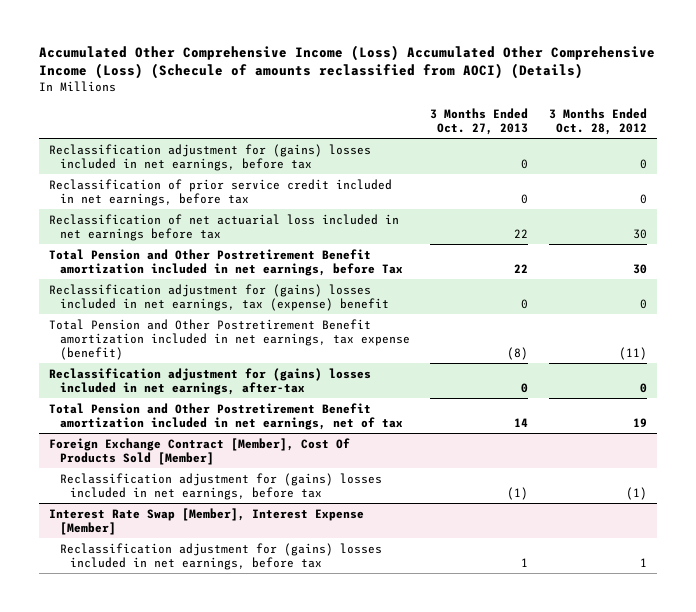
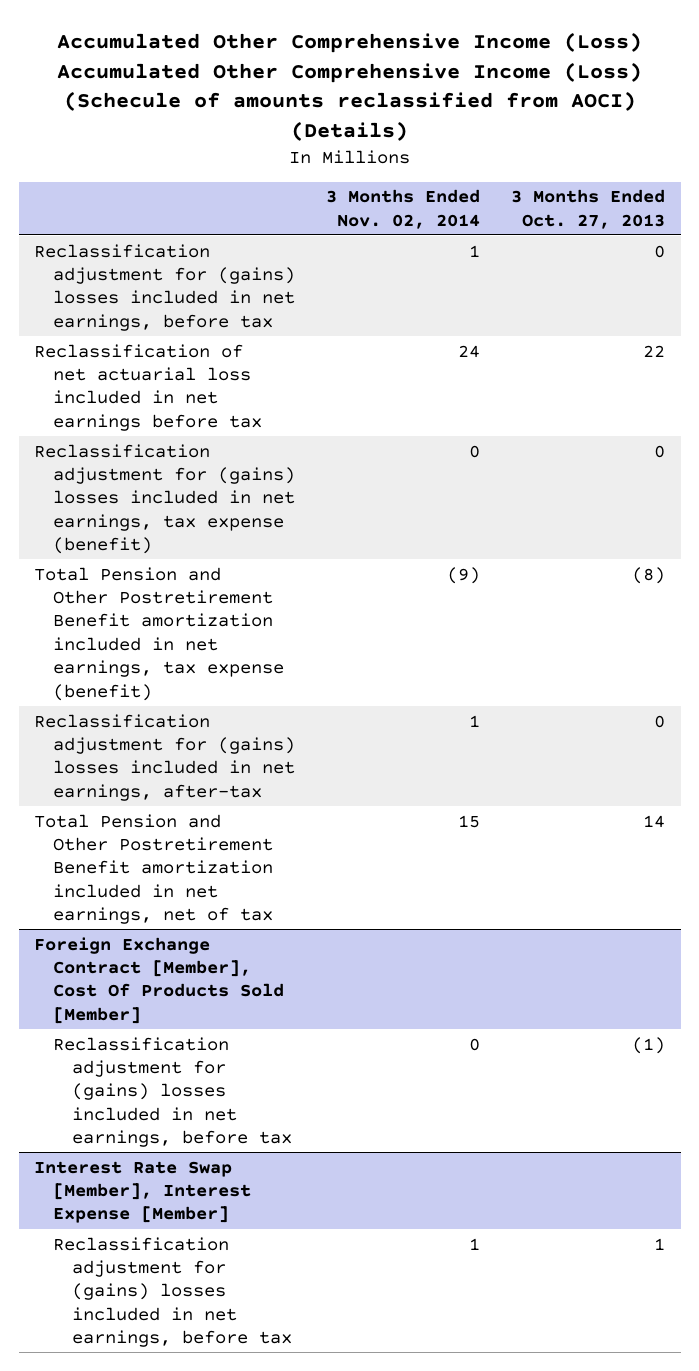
[548,107,647,135] 3 Months Ended Oct. 28, 2012 -> none
none -> [326,189,481,229] 3 Months Ended Nov. 02, 2014
[49,178,393,206] Reclassification of prior service credit included in net earnings, before tax -> none
[49,248,403,276] Total Pension and Other Postretirement Benefit amortization included in net earnings, before Tax -> none
[49,283,389,311] Reclassification adjustment for (gains) losses included in net earnings, tax (expense) benefit -> [34,443,296,555] Reclassification adjustment for (gains) losses included in net earnings, tax expense (benefit)

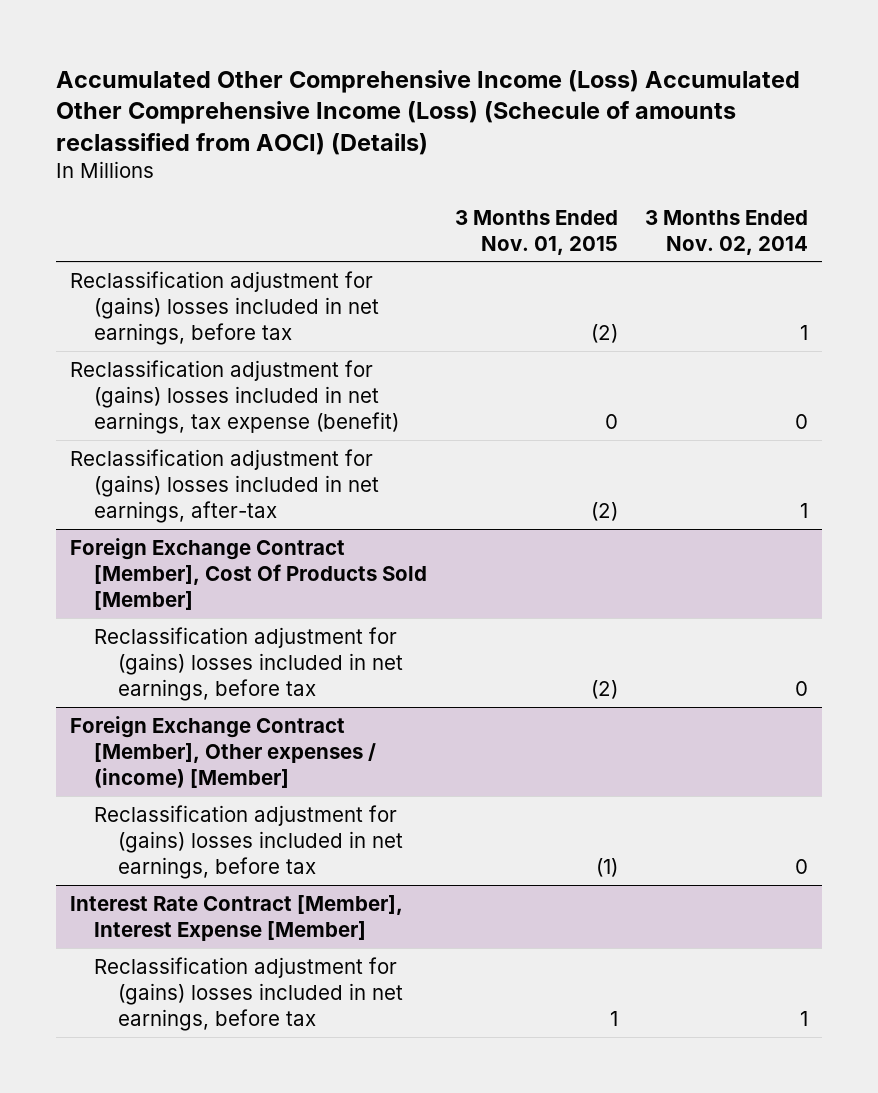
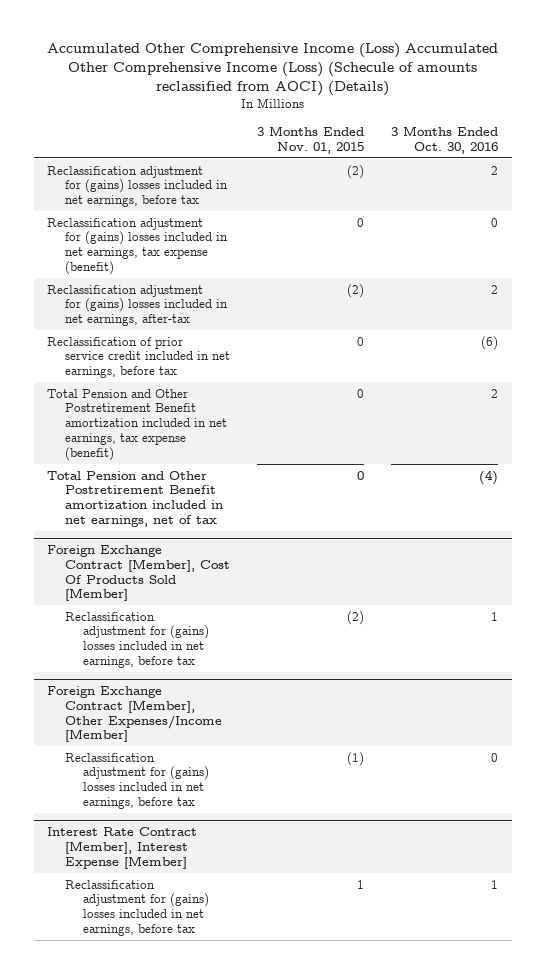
[645,209,809,255] 3 Months Ended Nov. 02, 2014 -> none
none -> [391,125,499,154] 3 Months Ended Oct. 30, 2016
none -> [47,336,230,379] Reclassification of prior service credit included in net earnings, before tax
none -> [47,388,227,461] Total Pension and Other Postretirement Benefit amortization included in net earnings, tax expense (benefit)
none -> [47,470,223,527] Total Pension and Other Postretirement Benefit amortization included in net earnings, net of tax
[69,715,377,788] Foreign Exchange Contract [Member], Other expenses / (income) [Member] -> [47,685,222,743] Foreign Exchange Contract [Member], Other Expenses/Income [Member]

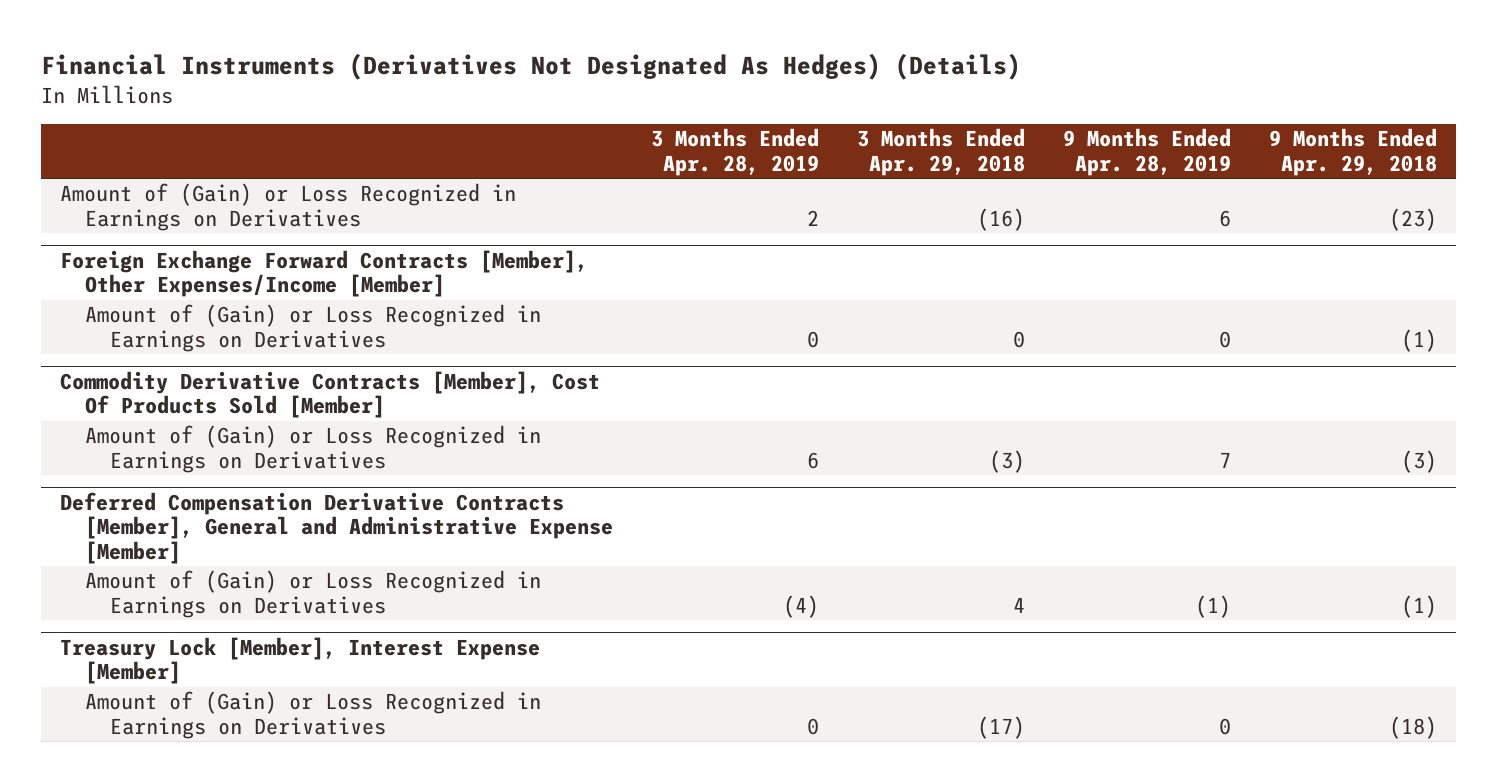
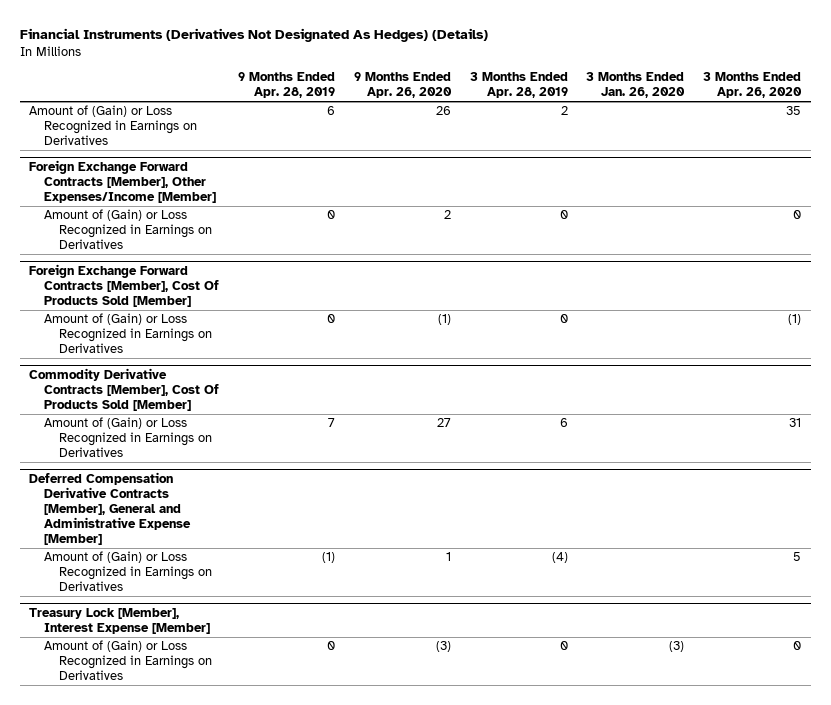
[856,128,1025,176] 3 Months Ended Apr. 29, 2018 -> none
[1268,128,1437,176] 9 Months Ended Apr. 29, 2018 -> none
none -> [353,72,452,99] 9 Months Ended Apr. 26, 2020
none -> [586,72,686,99] 3 Months Ended Jan. 26, 2020
none -> [703,72,803,99] 3 Months Ended Apr. 26, 2020
none -> [29,263,220,307] Foreign Exchange Forward Contracts [Member], Cost Of Products Sold [Member]
none -> [44,313,212,354] Amount of (Gain) or Loss Recognized in Earnings on Derivatives

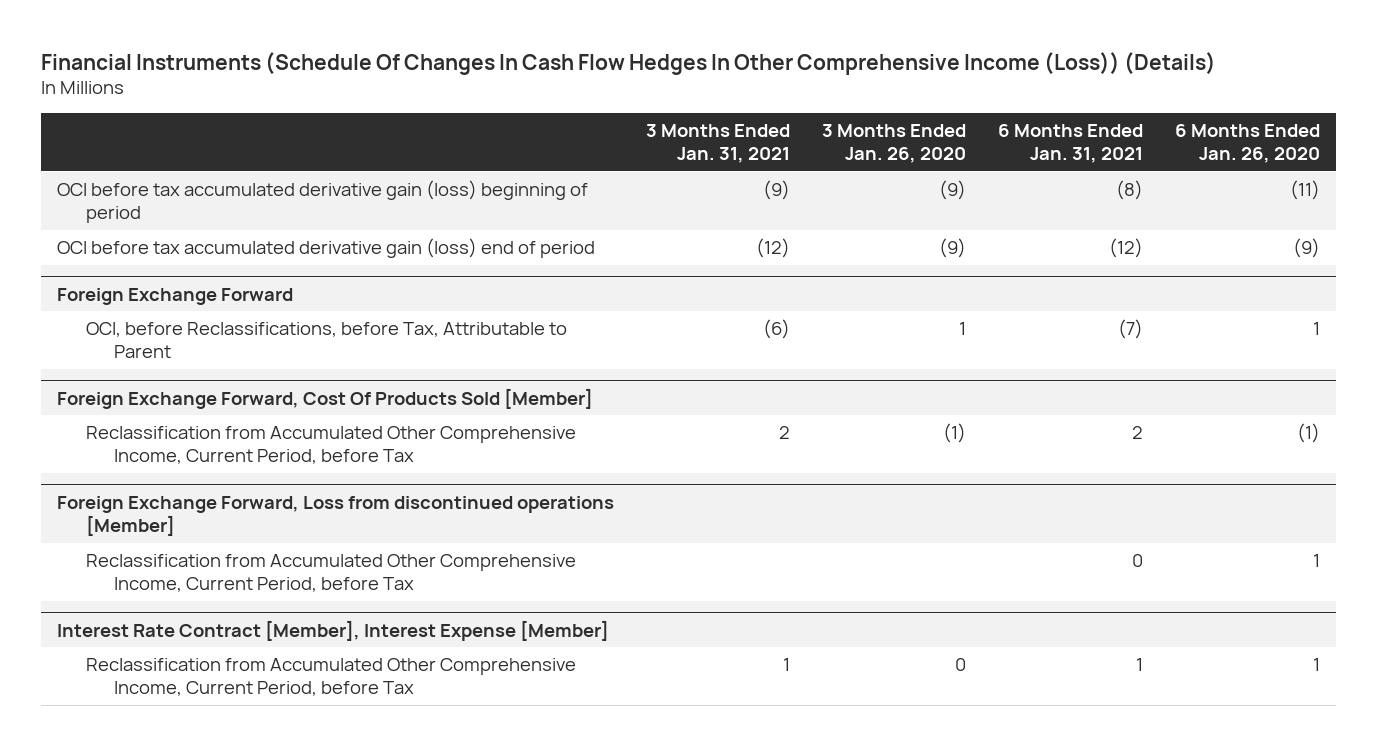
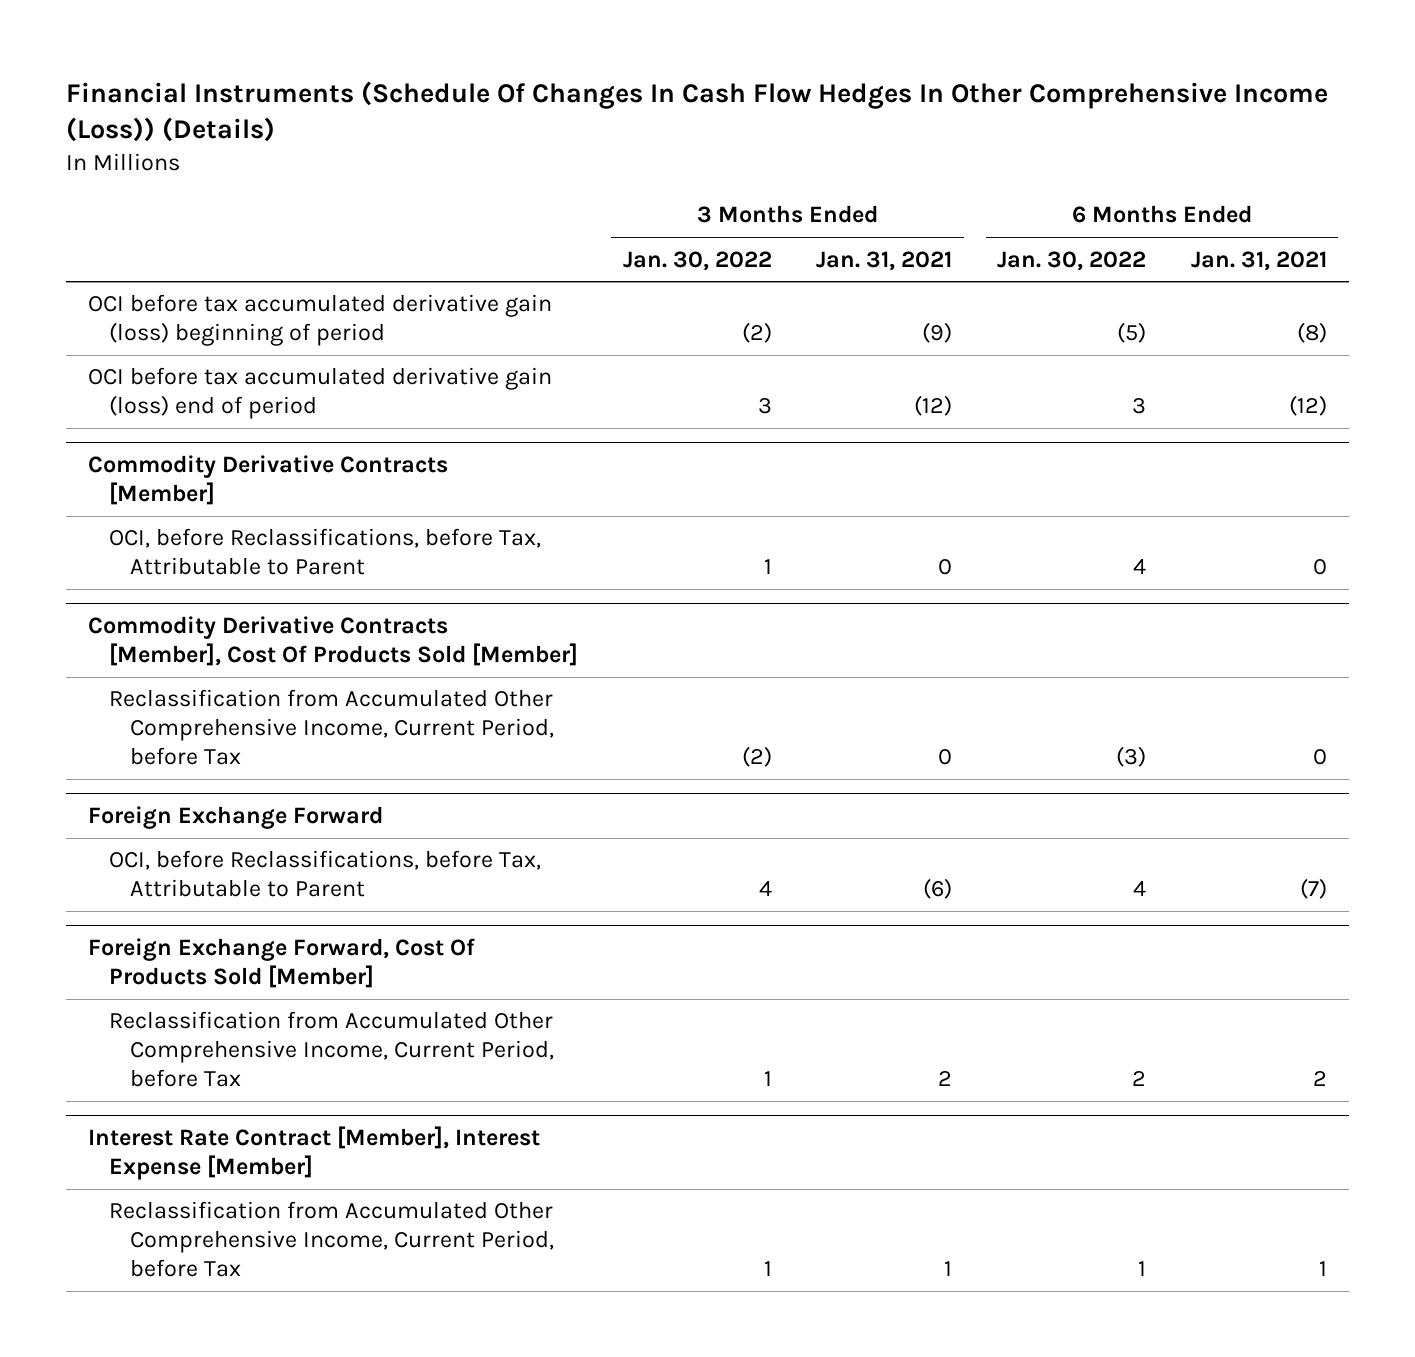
[822,123,967,164] 3 Months Ended Jan. 26, 2020 -> none
[1175,123,1321,164] 6 Months Ended Jan. 26, 2020 -> none
none -> [622,250,772,271] Jan. 30, 2022
none -> [997,250,1147,271] Jan. 30, 2022
none -> [88,454,449,505] Commodity Derivative Contracts [Member]
none -> [108,528,541,576] OCI, before Reclassifications, before Tax, Attributable to Parent
none -> [88,615,578,666] Commodity Derivative Contracts [Member], Cost Of Products Sold [Member]
none -> [108,689,554,766] Reclassification from Accumulated Other Comprehensive Income, Current Period, before Tax
[57,495,615,537] Foreign Exchange Forward, Loss from discontinued operations [Member] -> none
[85,553,576,593] Reclassification from Accumulated Other Comprehensive Income, Current Period, before Tax -> none

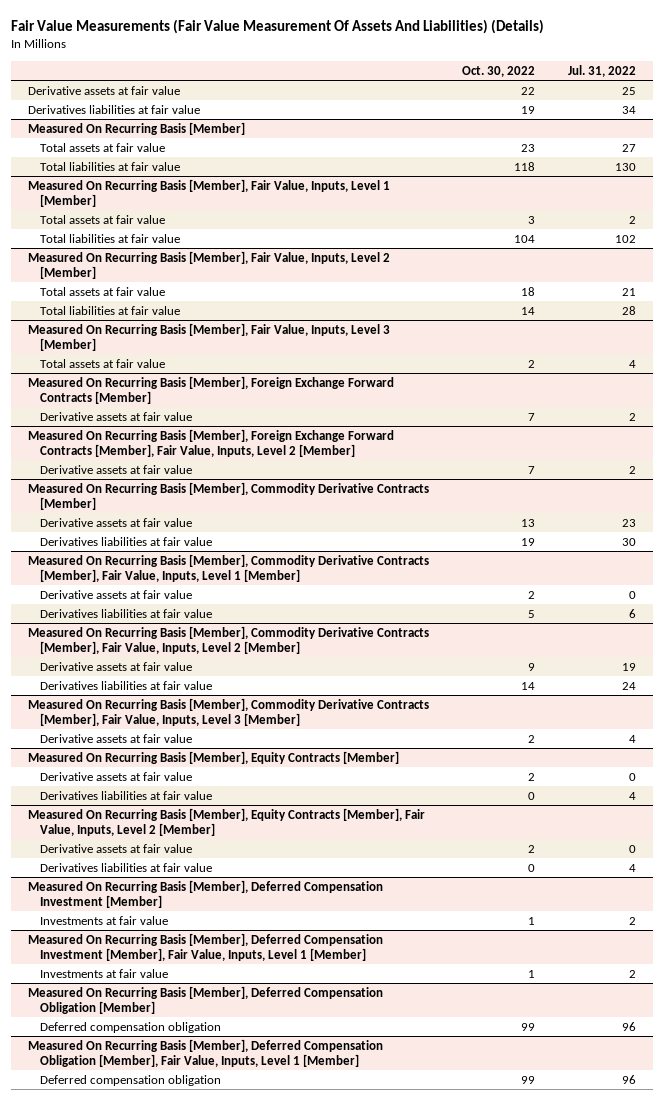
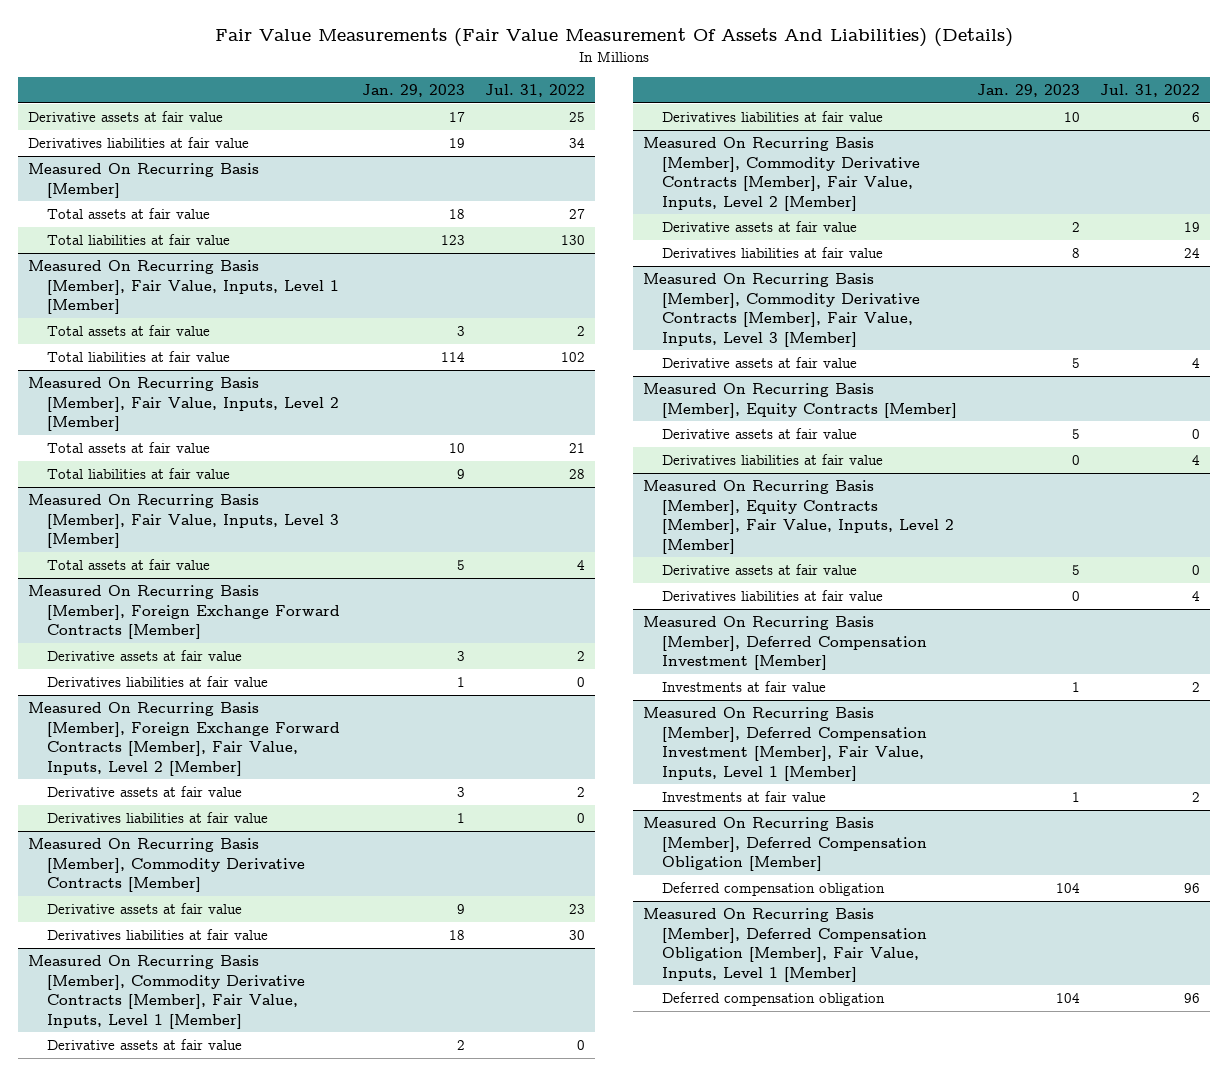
[462,66,536,78] Oct. 30, 2022 -> none
none -> [361,84,465,98] Jan. 29, 2023
none -> [47,676,269,688] Derivatives liabilities at fair value
none -> [47,812,269,824] Derivatives liabilities at fair value

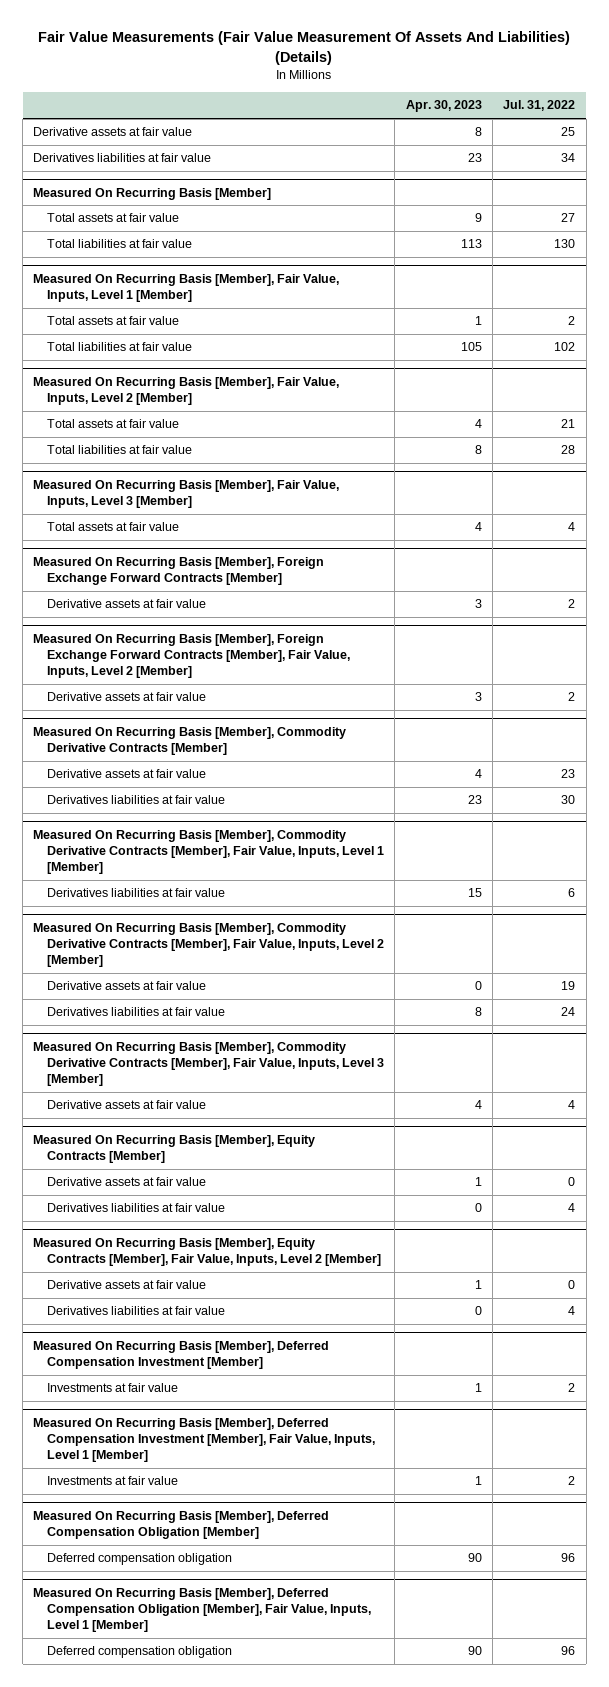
[361,84,465,98] Jan. 29, 2023 -> none
none -> [405,100,482,113] Apr. 30, 2023
[47,676,269,688] Derivatives liabilities at fair value -> none
[47,812,269,824] Derivatives liabilities at fair value -> none
[47,1039,243,1051] Derivative assets at fair value -> none

